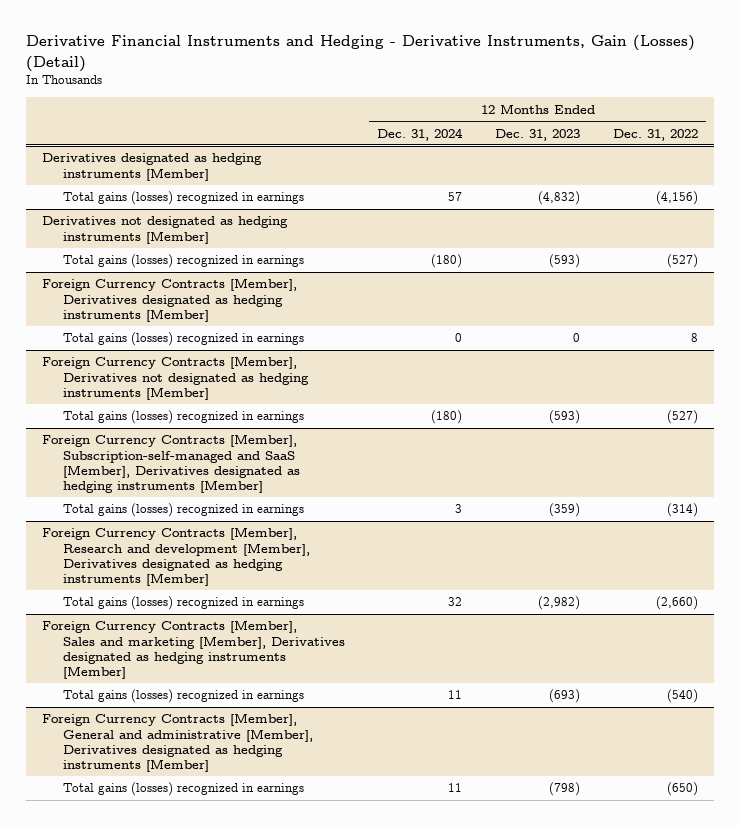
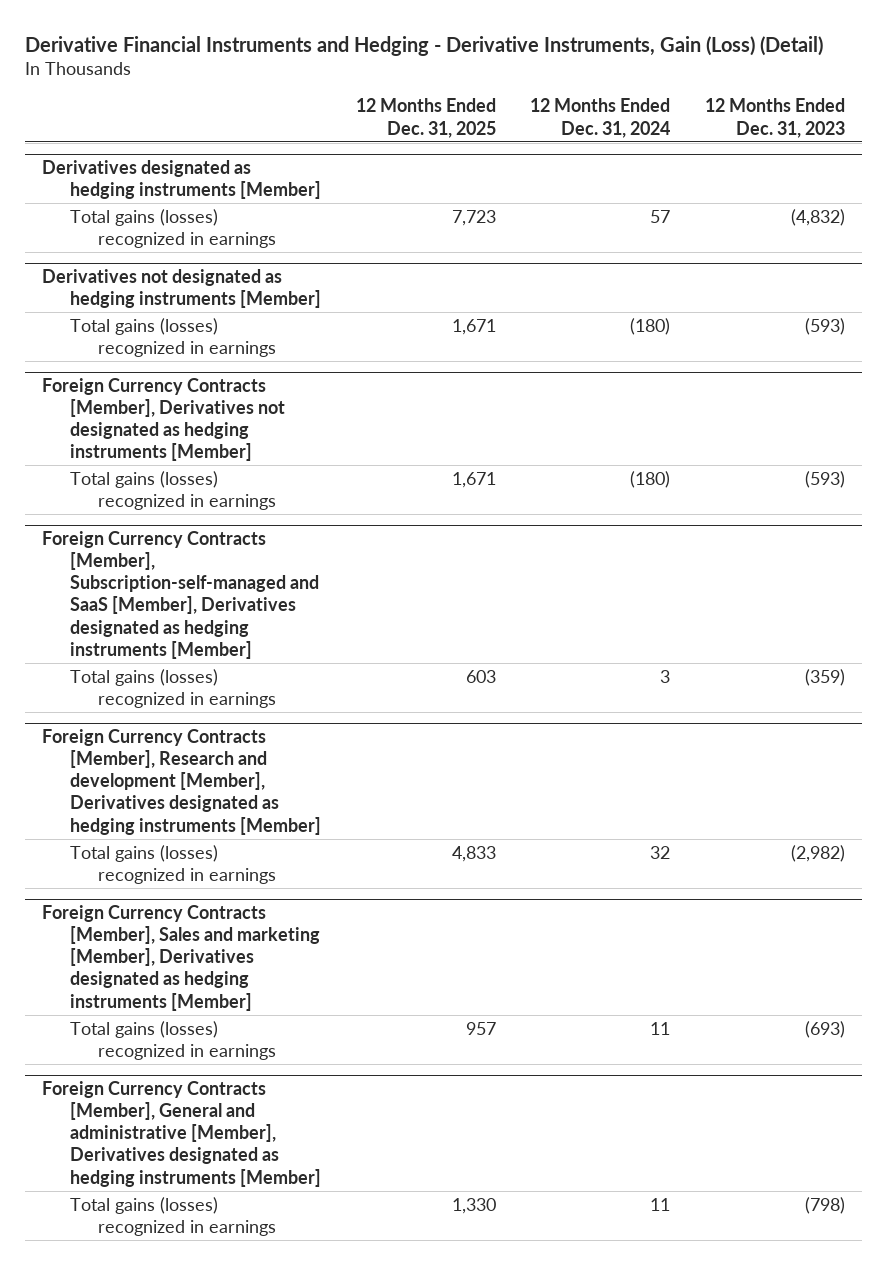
[25,35,695,72] Derivative Financial Instruments and Hedging - Derivative Instruments, Gain (Losses) (Detail) -> [24,35,823,56] Derivative Financial Instruments and Hedging - Derivative Instruments, Gain (Loss) (Detail)
[612,128,698,141] Dec. 31, 2022 -> none
none -> [355,98,496,138] 12 Months Ended Dec. 31, 2025
[42,278,298,322] Foreign Currency Contracts [Member], Derivatives designated as hedging instruments [Member] -> none
[62,332,304,347] Total gains (losses) recognized in earnings -> none

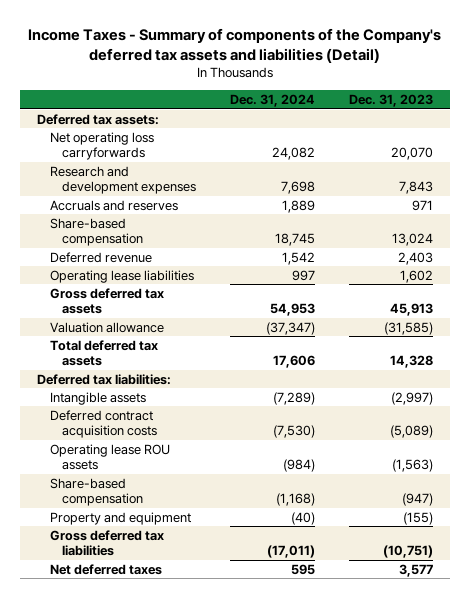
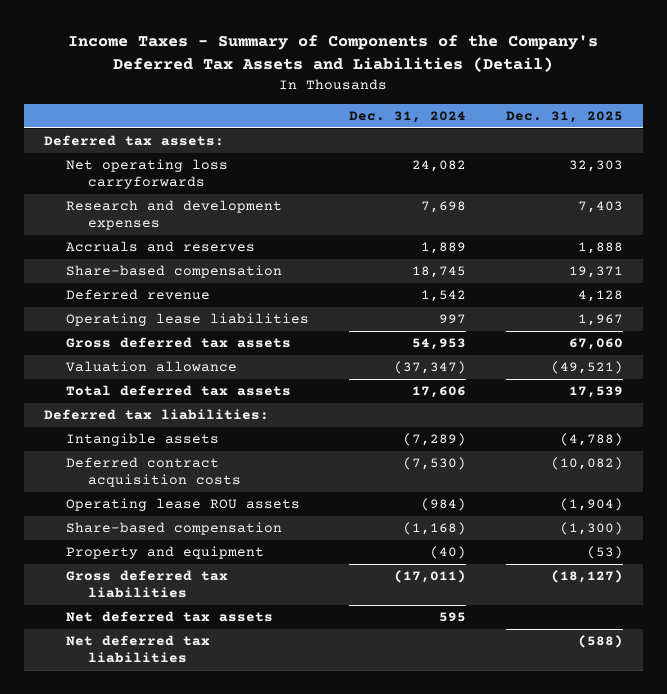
[27,28,441,64] Income Taxes - Summary of components of the Company's deferred tax assets and liabilities (Detail) -> [68,35,599,73] Income Taxes - Summary of Components of the Company's Deferred Tax Assets and Liabilities (Detail)
[348,94,433,108] Dec. 31, 2023 -> none
none -> [506,111,624,124] Dec. 31, 2025
[49,563,162,575] Net deferred taxes -> [65,611,273,623] Net deferred tax assets
none -> [65,635,210,664] Net deferred tax liabilities

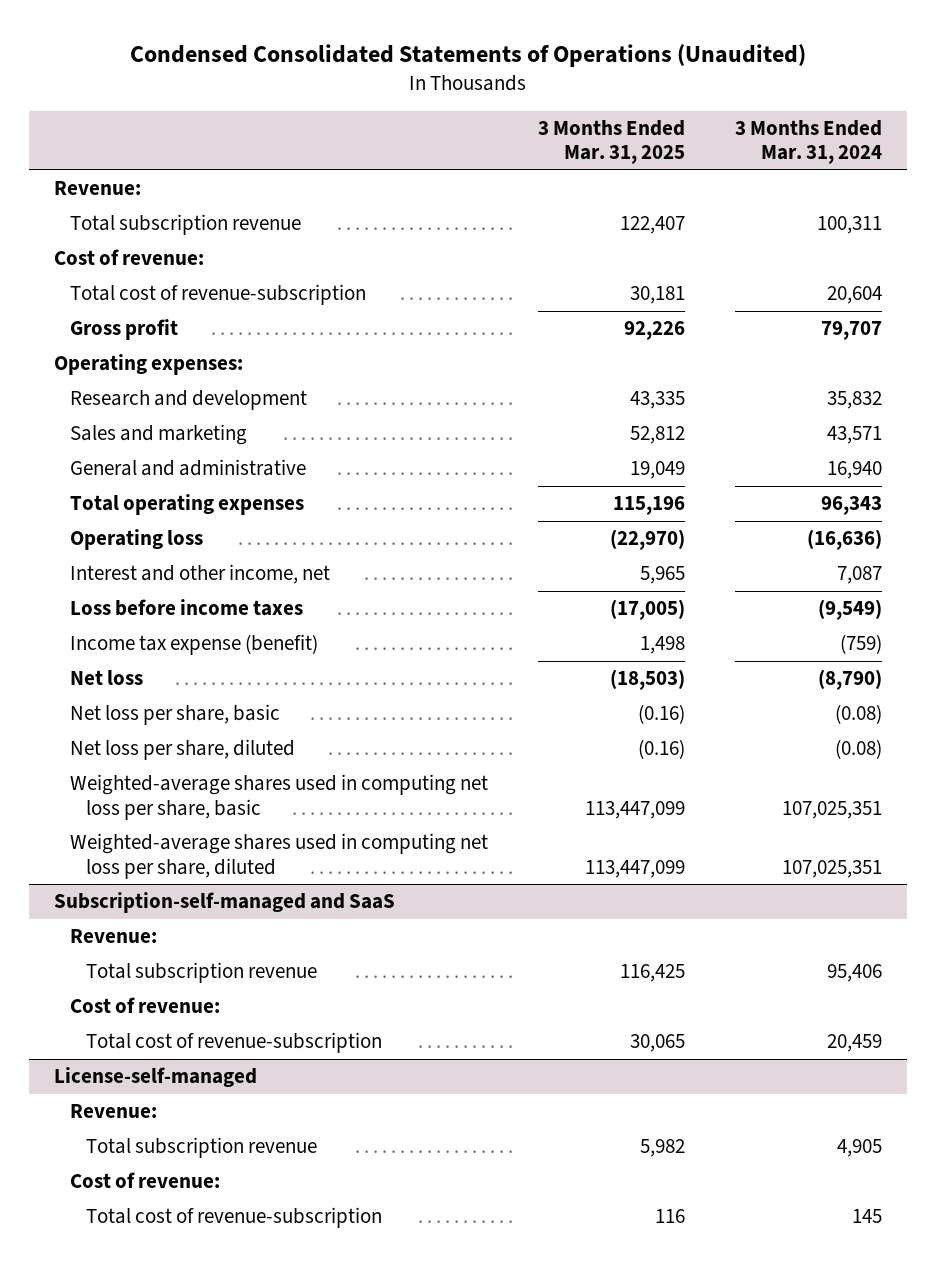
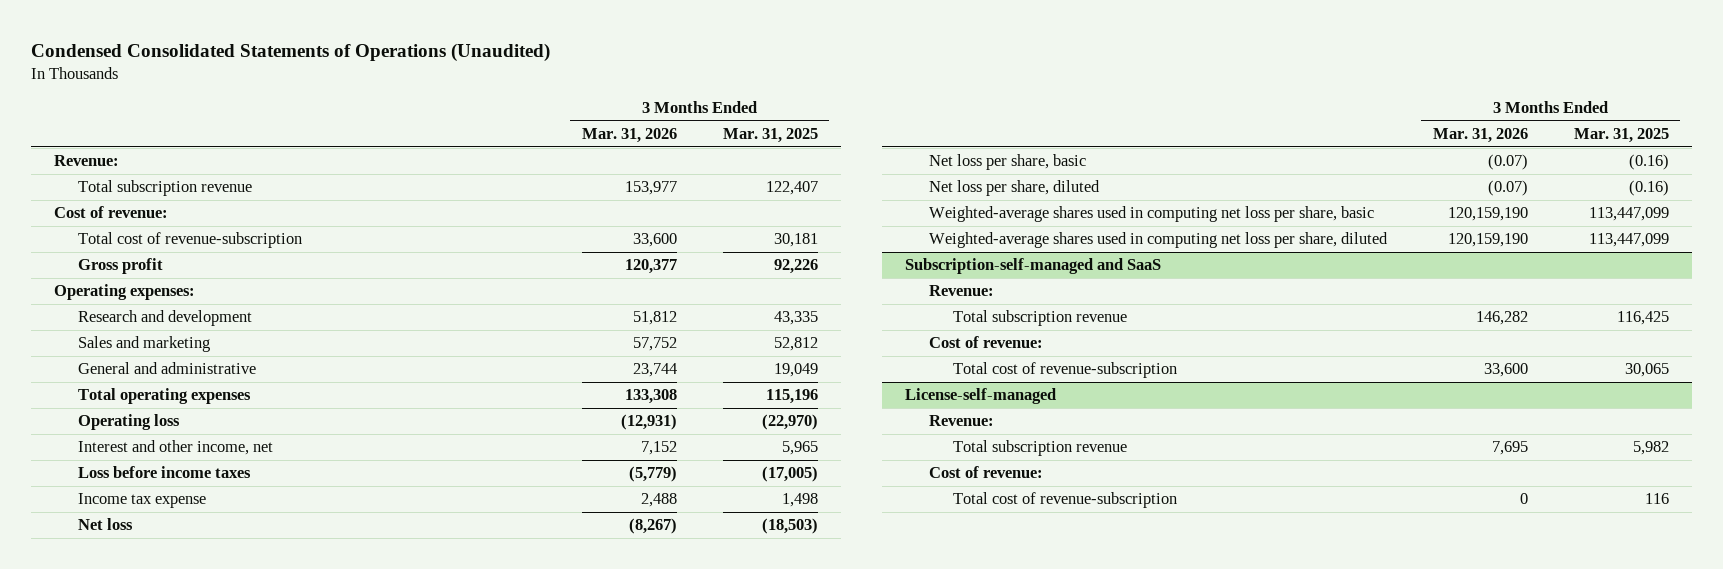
[734,119,882,165] 3 Months Ended Mar. 31, 2024 -> none
none -> [581,128,677,144] Mar. 31, 2026
[70,634,319,656] Income tax expense (benefit) -> [77,493,206,509] Income tax expense

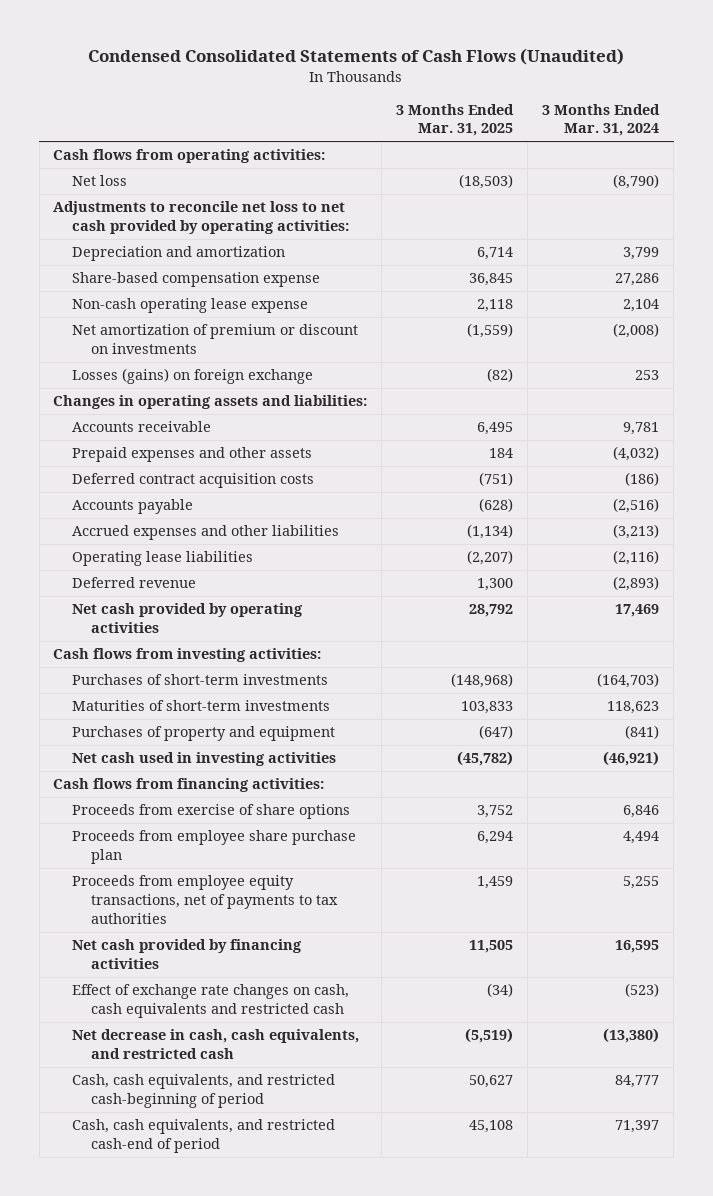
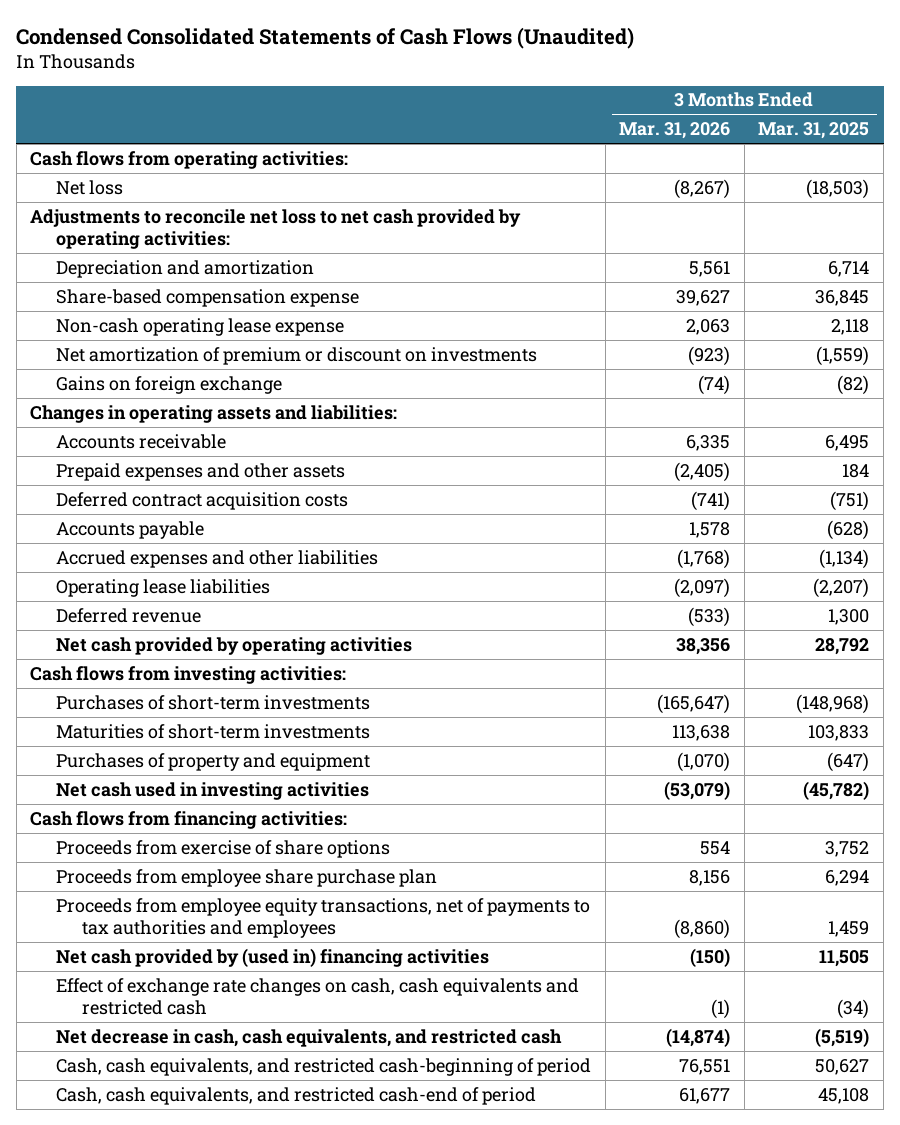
[542,103,661,137] 3 Months Ended Mar. 31, 2024 -> none
none -> [619,122,731,140] Mar. 31, 2026
[72,368,314,385] Losses (gains) on foreign exchange -> [55,375,282,394] Gains on foreign exchange
[72,875,338,924] Proceeds from employee equity transactions, net of payments to tax authorities -> [55,897,590,939] Proceeds from employee equity transactions, net of payments to tax authorities and employees
[72,939,303,970] Net cash provided by financing activities -> [55,947,489,967] Net cash provided by (used in) financing activities

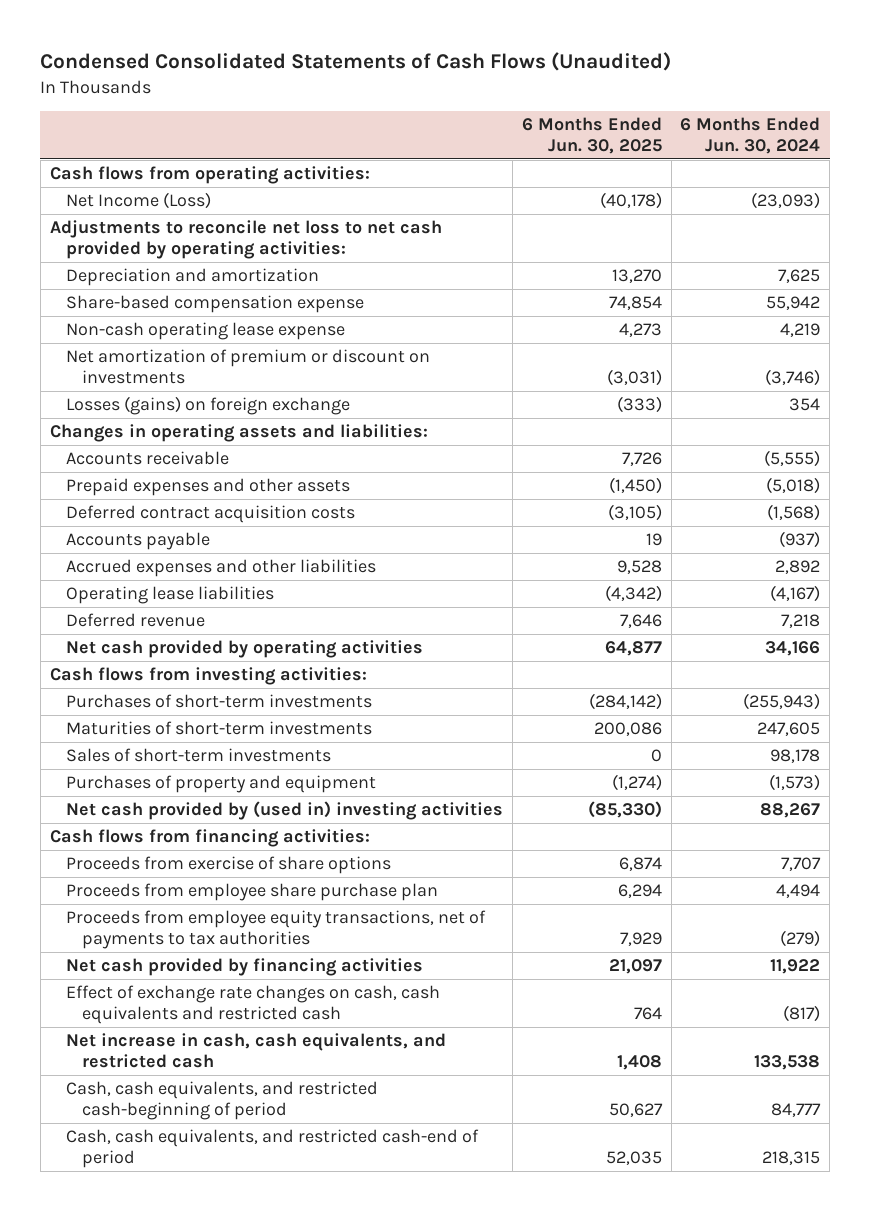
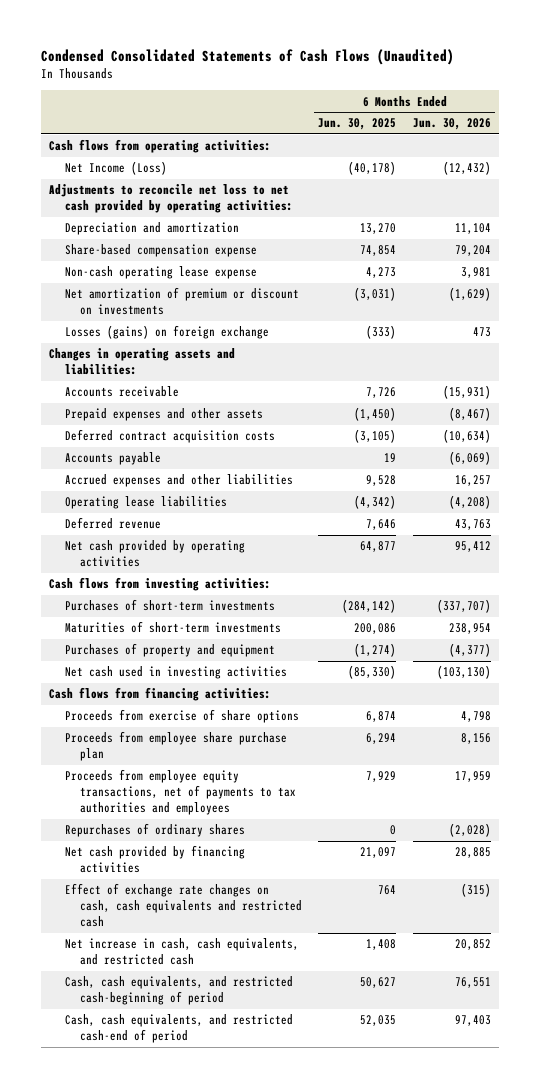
[680,116,821,155] 6 Months Ended Jun. 30, 2024 -> none
none -> [412,118,491,131] Jun. 30, 2026
[65,747,331,762] Sales of short-term investments -> none
[65,800,503,820] Net cash provided by (used in) investing activities -> [64,666,287,680] Net cash used in investing activities
[65,909,486,950] Proceeds from employee equity transactions, net of payments to tax authorities -> [64,769,297,816] Proceeds from employee equity transactions, net of payments to tax authorities and employees
none -> [64,823,245,838] Repurchases of ordinary shares

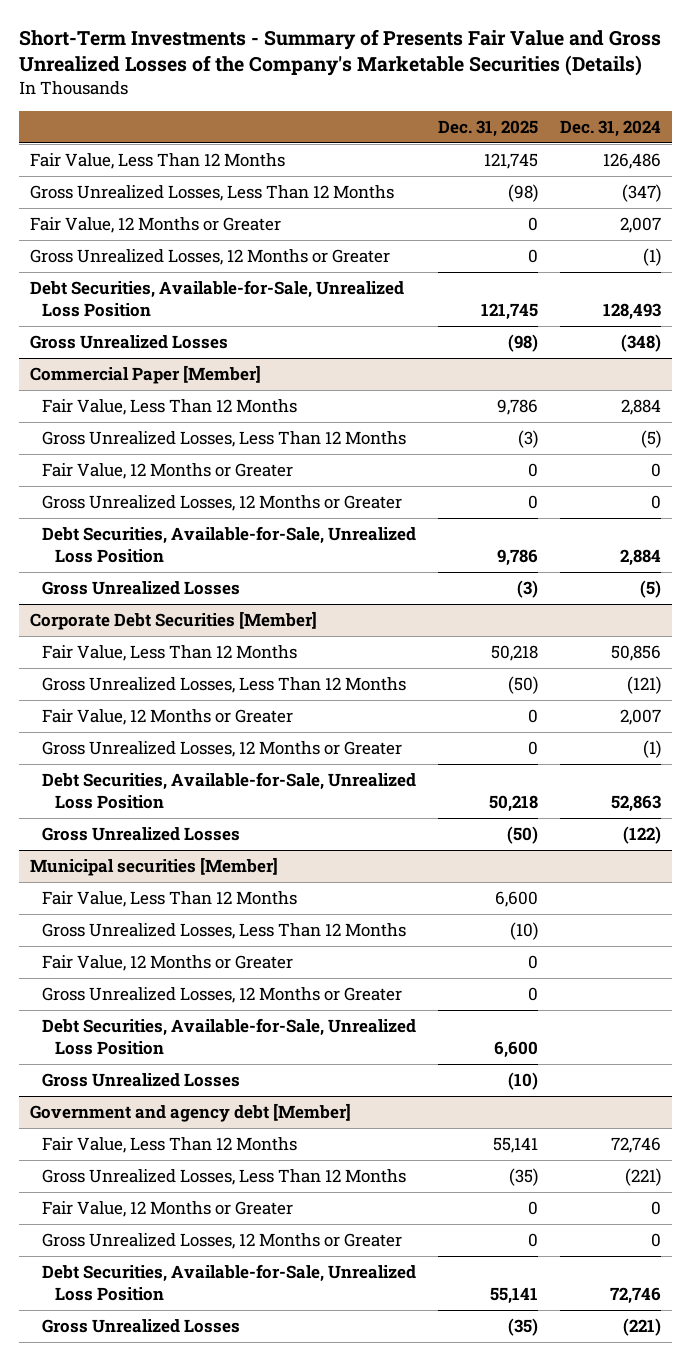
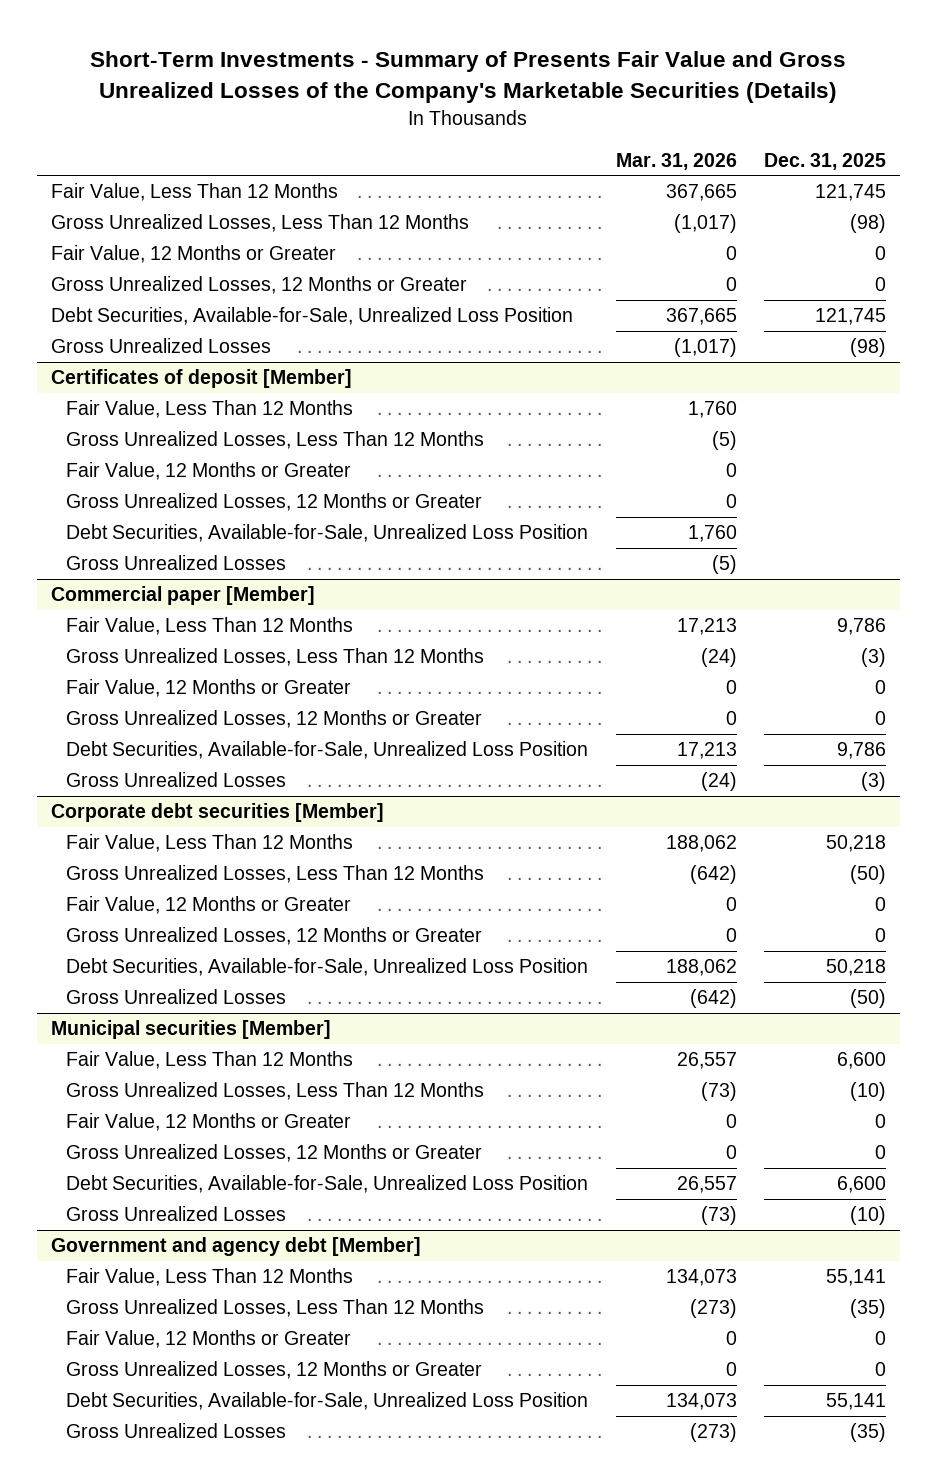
[559,119,661,137] Dec. 31, 2024 -> none
none -> [615,152,737,170] Mar. 31, 2026
none -> [50,369,352,389] Certificates of deposit [Member]
none -> [66,400,354,419] Fair Value, Less Than 12 Months
none -> [66,431,485,450] Gross Unrealized Losses, Less Than 12 Months
none -> [66,462,352,481] Fair Value, 12 Months or Greater
none -> [66,493,483,512] Gross Unrealized Losses, 12 Months or Greater
none -> [66,524,589,543] Debt Securities, Available-for-Sale, Unrealized Loss Position
none -> [66,555,287,571] Gross Unrealized Losses
[29,364,261,384] Commercial Paper [Member] -> [50,586,315,606] Commercial paper [Member]
[29,610,317,630] Corporate Debt Securities [Member] -> [50,803,384,823] Corporate debt securities [Member]

